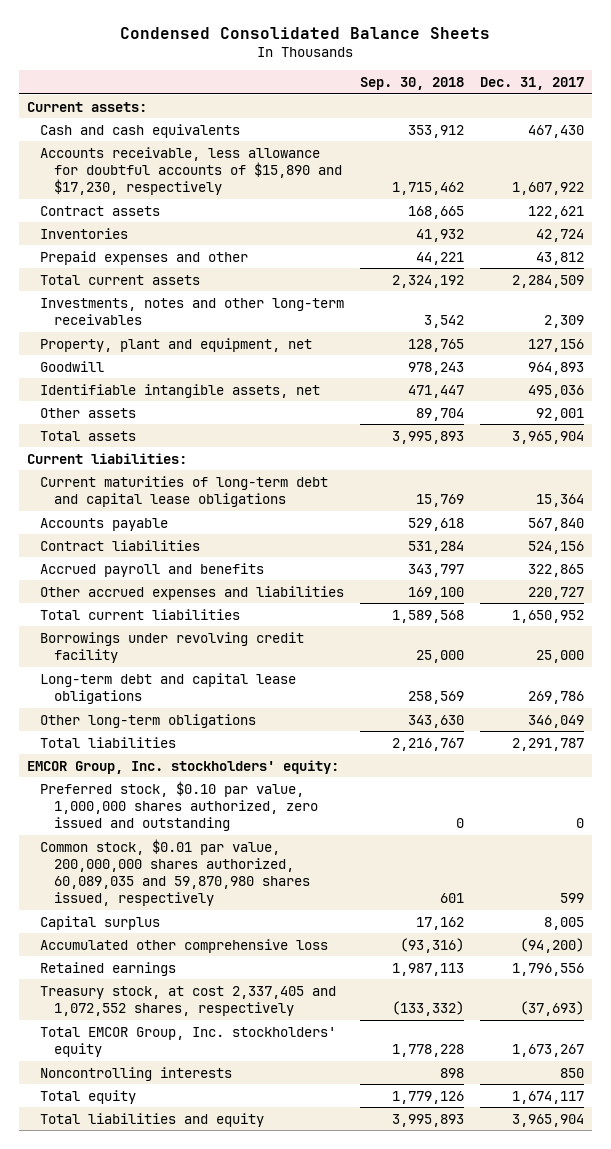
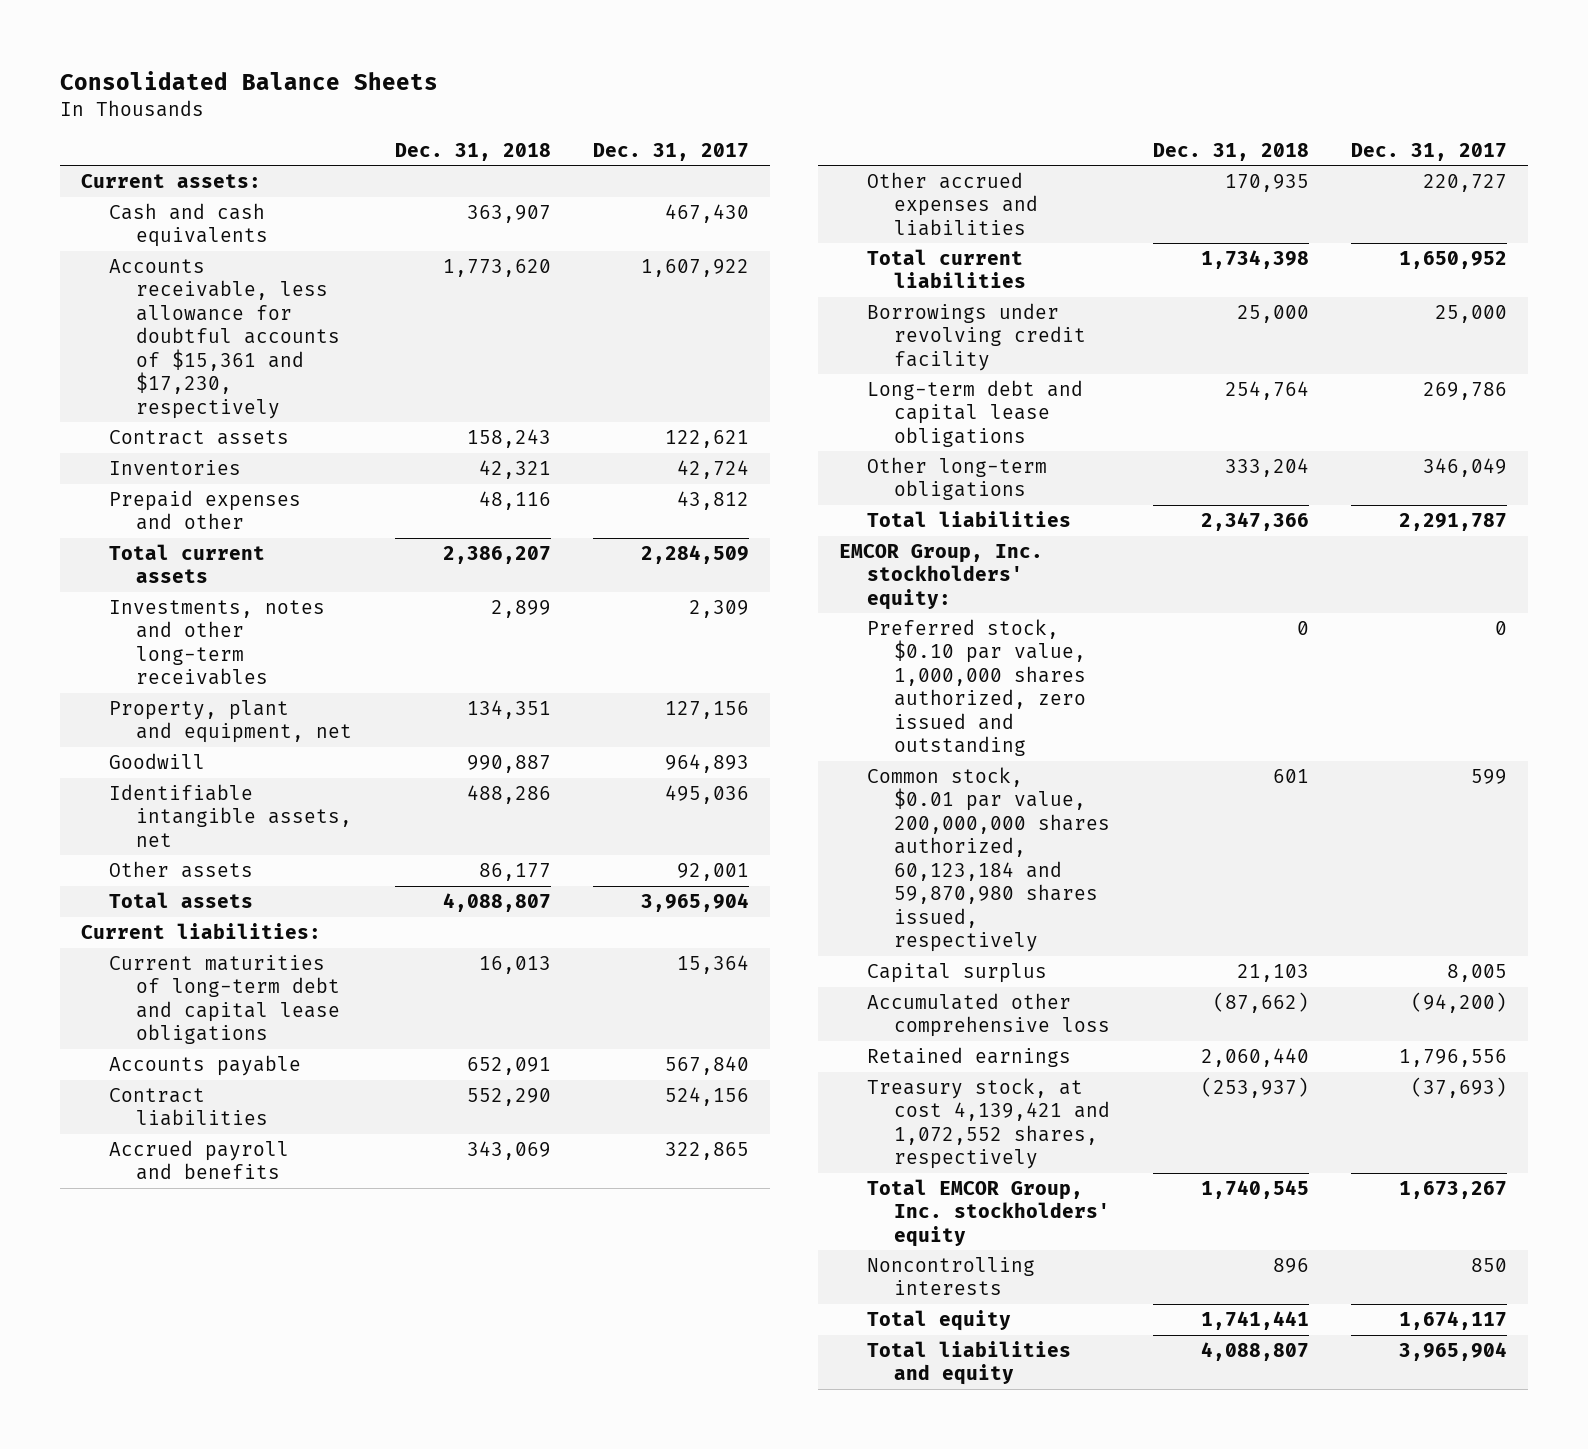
[120,27,491,40] Condensed Consolidated Balance Sheets -> [59,70,438,90] Consolidated Balance Sheets
[360,77,465,91] Sep. 30, 2018 -> none
none -> [394,142,551,161] Dec. 31, 2018
[40,146,343,196] Accounts receivable, less allowance for doubtful accounts of $15,890 and $17,230, respectively -> [108,258,341,419] Accounts receivable, less allowance for doubtful accounts of $15,361 and $17,230, respectively
[40,838,311,907] Common stock, $0.01 par value, 200,000,000 shares authorized, 60,089,035 and 59,870,980 shares issued, respectively -> [866,766,1111,952] Common stock, $0.01 par value, 200,000,000 shares authorized, 60,123,184 and 59,870,980 shares issued, respectively
[40,985,337,1016] Treasury stock, at cost 2,337,405 and 1,072,552 shares, respectively -> [866,1077,1111,1170] Treasury stock, at cost 4,139,421 and 1,072,552 shares, respectively

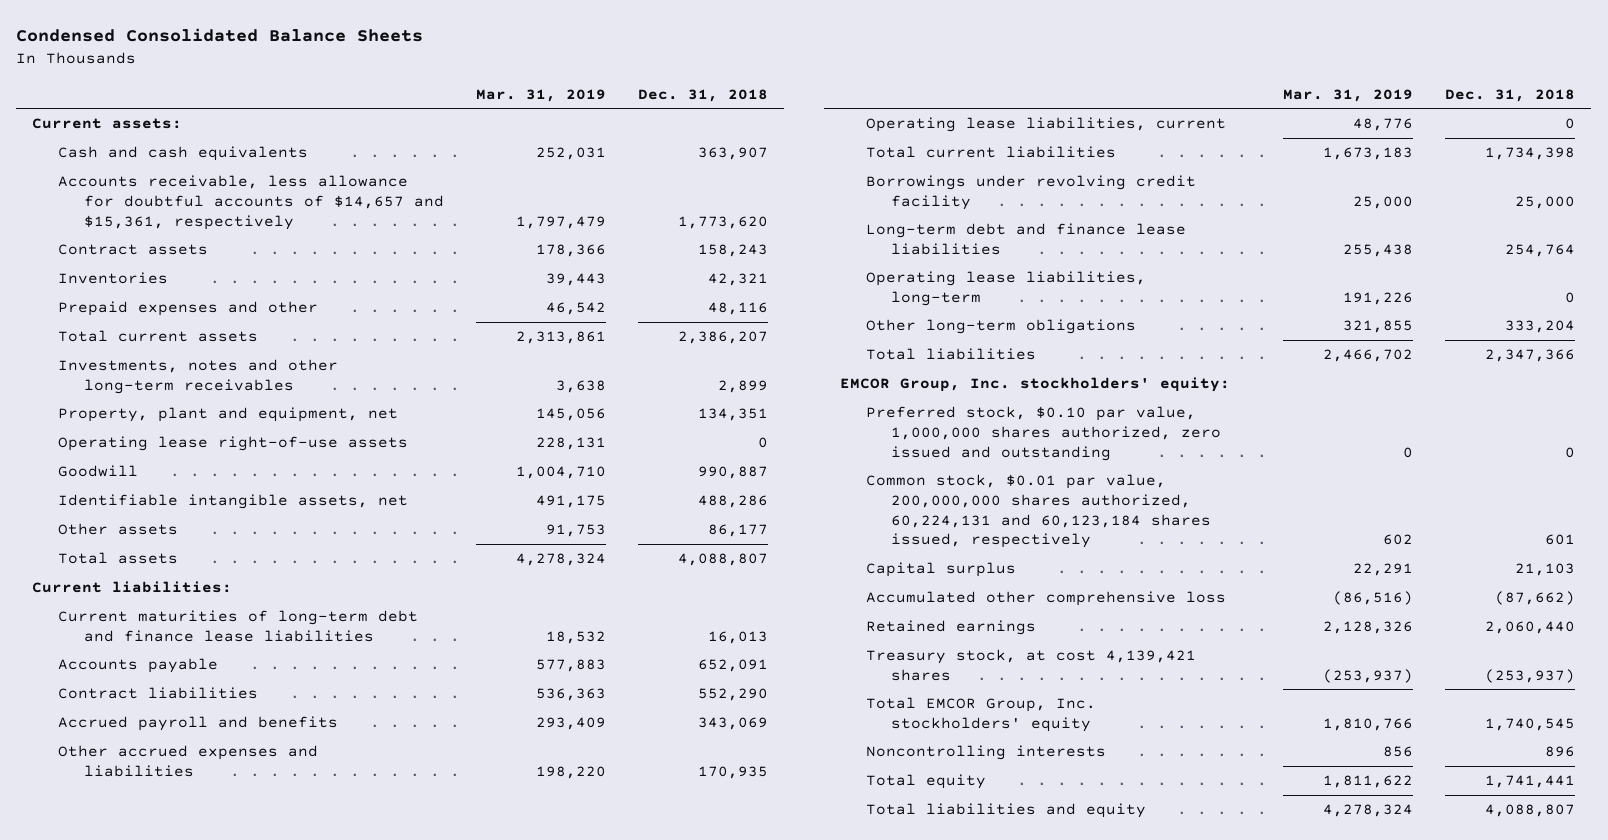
[59,70,438,90] Consolidated Balance Sheets -> [16,28,424,43] Condensed Consolidated Balance Sheets
[592,142,749,161] Dec. 31, 2017 -> none
none -> [475,88,606,102] Mar. 31, 2019
[108,258,341,419] Accounts receivable, less allowance for doubtful accounts of $15,361 and $17,230, respectively -> [57,175,444,230] Accounts receivable, less allowance for doubtful accounts of $14,657 and $15,361, respectively
none -> [57,436,408,452] Operating lease right-of-use assets
[108,954,341,1045] Current maturities of long-term debt and capital lease obligations -> [57,610,418,642] Current maturities of long-term debt and finance lease liabilities
none -> [865,117,1226,133] Operating lease liabilities, current
[866,379,1083,447] Long-term debt and capital lease obligations -> [865,223,1186,255] Long-term debt and finance lease liabilities
none -> [865,271,1146,306] Operating lease liabilities, long-term
[866,766,1111,952] Common stock, $0.01 par value, 200,000,000 shares authorized, 60,123,184 and 59,870,980 shares issued, respectively -> [865,474,1212,549] Common stock, $0.01 par value, 200,000,000 shares authorized, 60,224,131 and 60,123,184 shares issued, respectively
[866,1077,1111,1170] Treasury stock, at cost 4,139,421 and 1,072,552 shares, respectively -> [865,649,1196,681] Treasury stock, at cost 4,139,421 shares

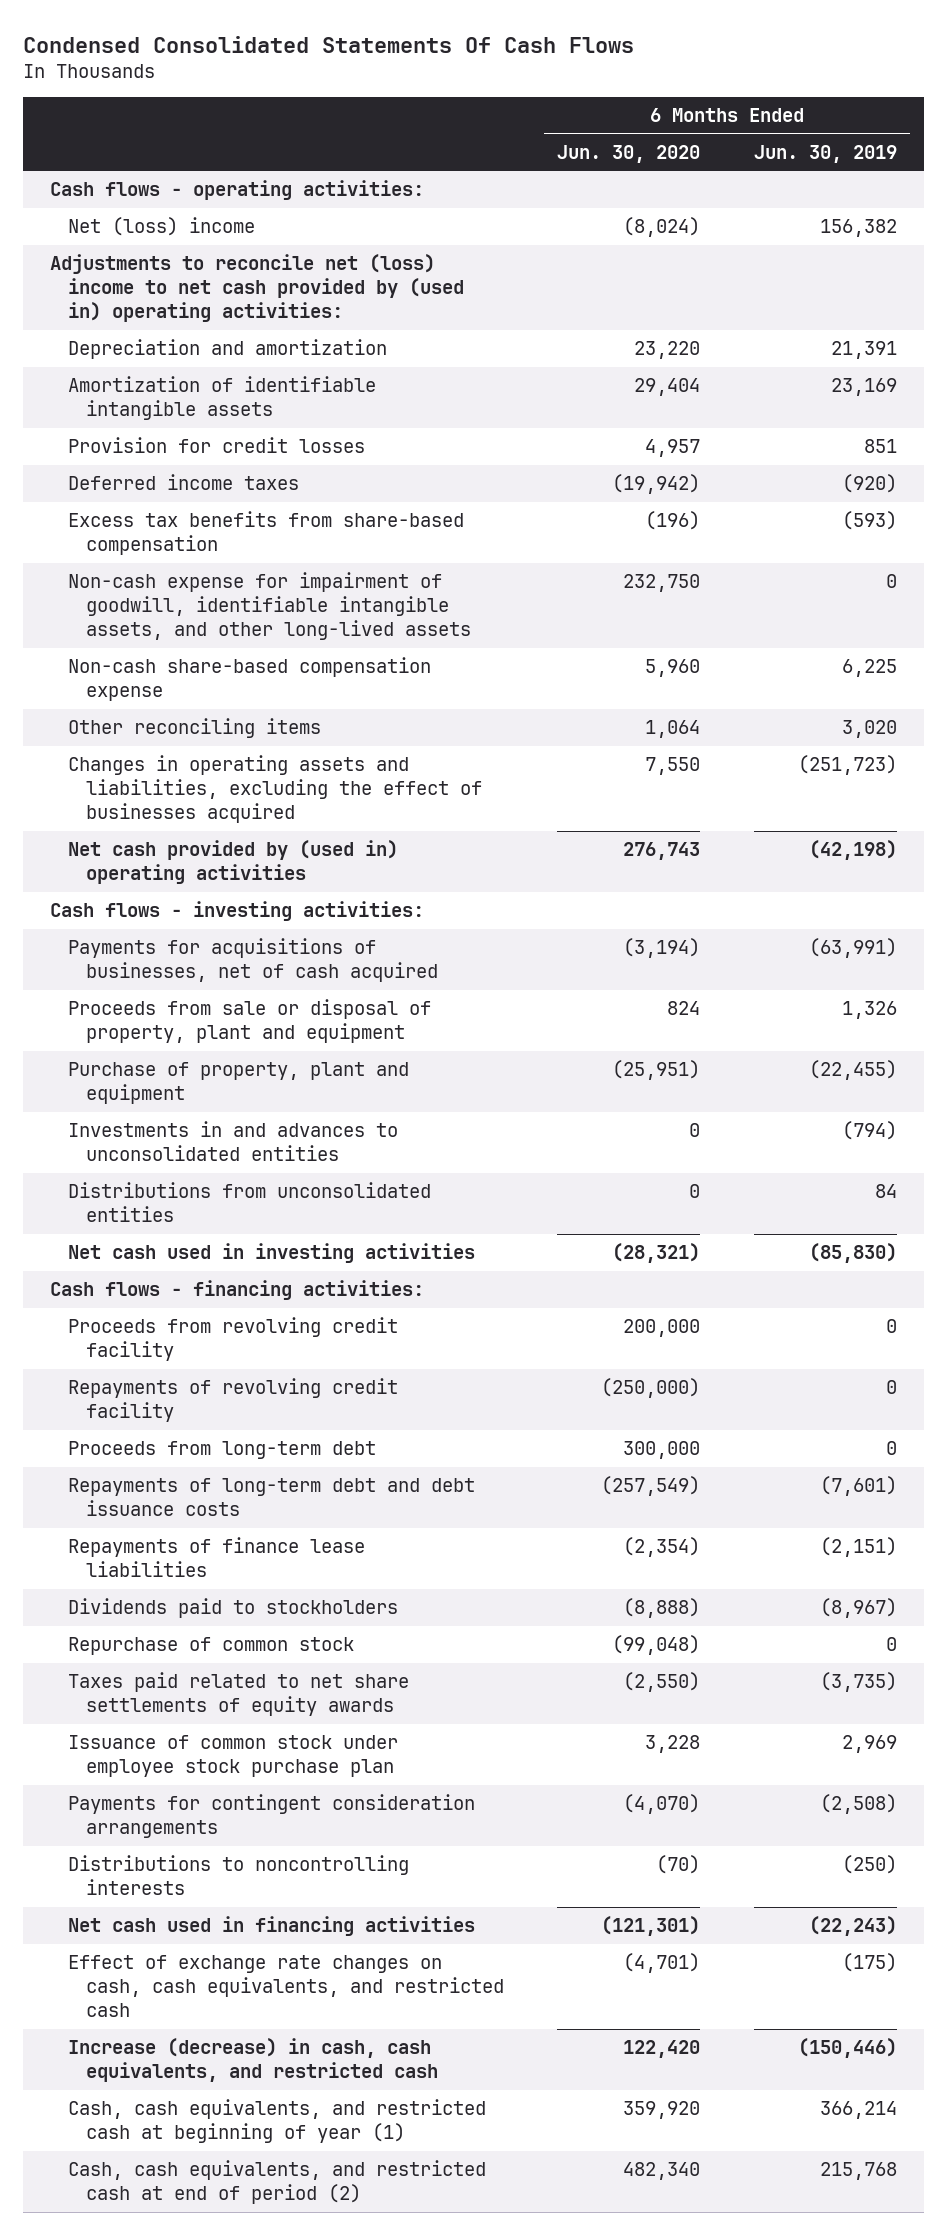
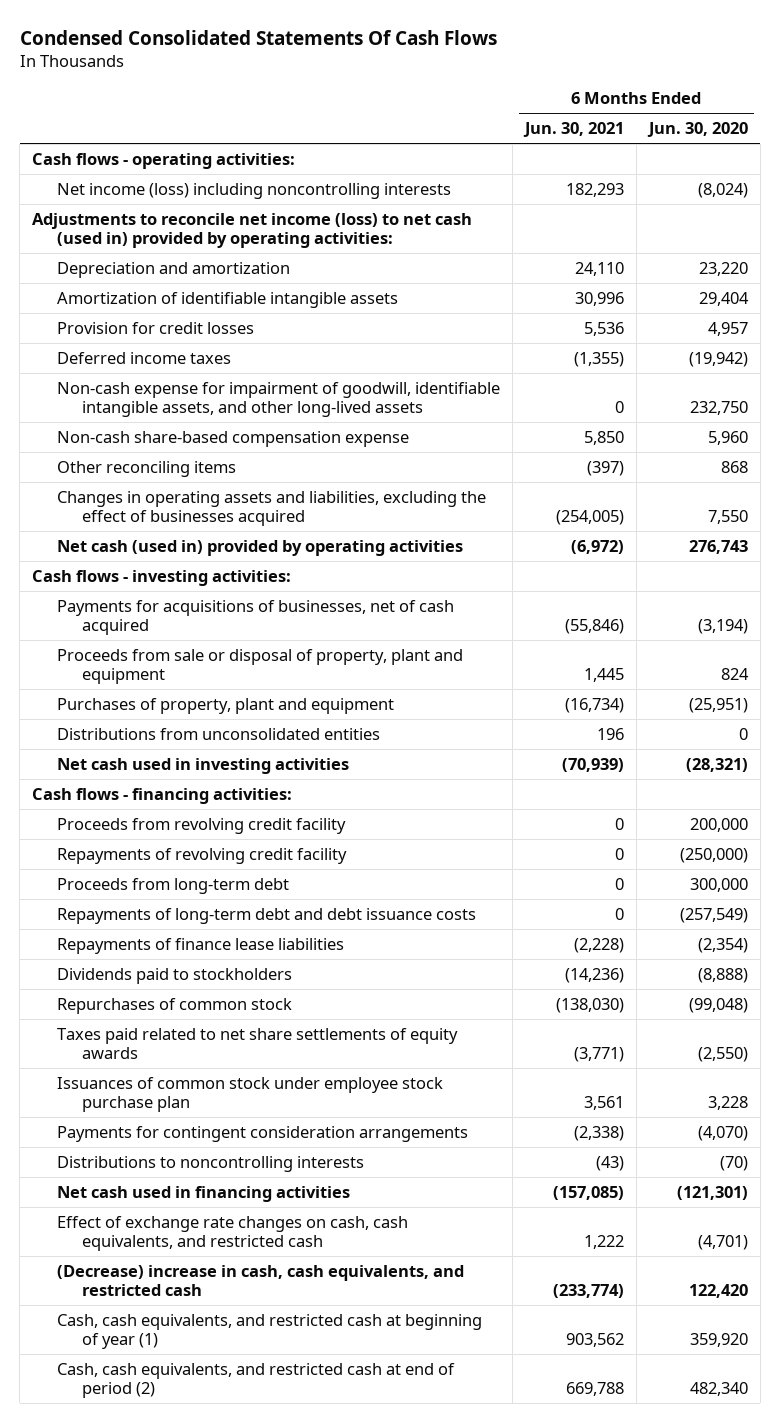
[753,144,897,163] Jun. 30, 2019 -> none
none -> [523,122,625,138] Jun. 30, 2021
[67,217,255,237] Net (loss) income -> [57,182,452,199] Net income (loss) including noncontrolling interests
[49,254,464,323] Adjustments to reconcile net (loss) income to net cash provided by (used in) operating activities: -> [32,212,473,248] Adjustments to reconcile net income (loss) to net cash (used in) provided by operating activities:
[67,511,464,556] Excess tax benefits from share-based compensation -> none
[645,720,701,739] 1,064 -> [720,460,748,473] 868
[67,840,398,885] Net cash provided by (used in) operating activities -> [57,539,464,556] Net cash (used in) provided by operating activities
[67,1121,398,1162] Investments in and advances to unconsolidated entities -> none
[67,1062,409,1105] Purchase of property, plant and equipment -> [57,697,395,714] Purchases of property, plant and equipment
[67,1637,354,1656] Repurchase of common stock -> [57,997,293,1014] Repurchases of common stock
[67,1735,398,1778] Issuance of common stock under employee stock purchase plan -> [57,1076,444,1112] Issuances of common stock under employee stock purchase plan
[67,2038,438,2083] Increase (decrease) in cash, cash equivalents, and restricted cash -> [57,1264,465,1296] (Decrease) increase in cash, cash equivalents, and restricted cash

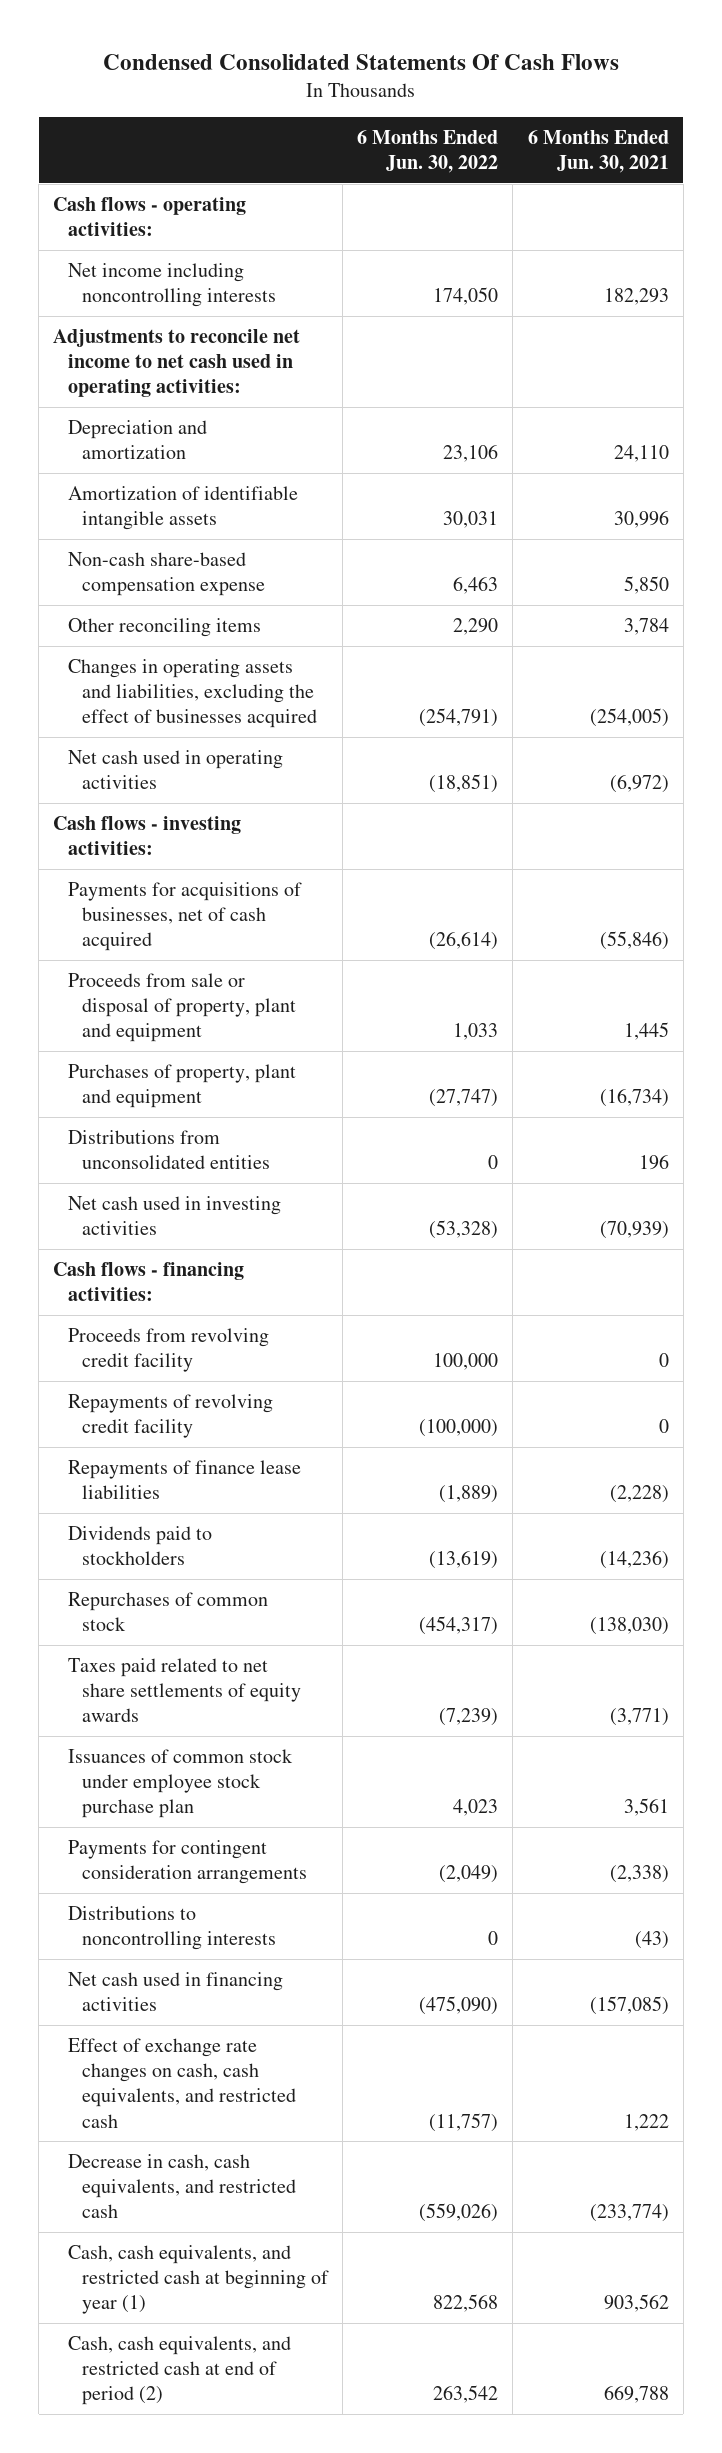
[646,122,748,138] Jun. 30, 2020 -> none
none -> [357,129,499,174] 6 Months Ended Jun. 30, 2022
[57,182,452,199] Net income (loss) including noncontrolling interests -> [67,262,276,308] Net income including noncontrolling interests
[32,212,473,248] Adjustments to reconcile net income (loss) to net cash (used in) provided by operating activities: -> [53,328,301,398] Adjustments to reconcile net income to net cash used in operating activities:
[57,321,255,334] Provision for credit losses -> none
[57,351,232,364] Deferred income taxes -> none
[57,381,501,417] Non-cash expense for impairment of goodwill, identifiable intangible assets, and other long-lived assets -> none
[587,460,625,476] (397) -> [623,617,669,635] 3,784
[57,539,464,556] Net cash (used in) provided by operating activities -> [67,749,283,790] Net cash used in operating activities
[57,877,290,894] Proceeds from long-term debt -> none
[57,907,477,924] Repayments of long-term debt and debt issuance costs -> none
[57,1264,465,1296] (Decrease) increase in cash, cash equivalents, and restricted cash -> [67,2153,296,2219] Decrease in cash, cash equivalents, and restricted cash

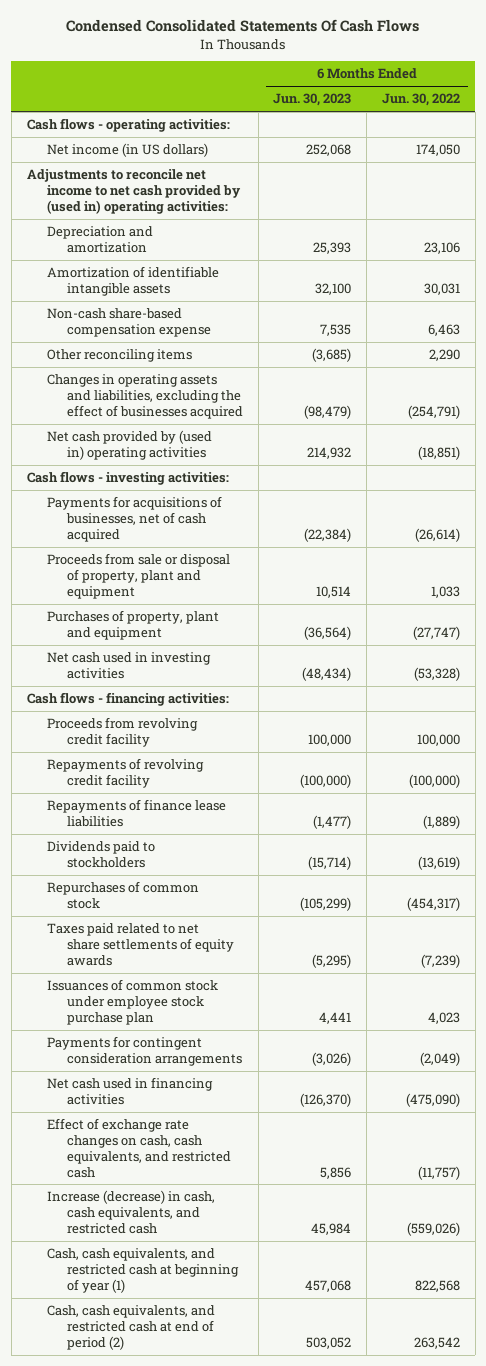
[527,129,669,174] 6 Months Ended Jun. 30, 2021 -> none
none -> [273,93,352,107] Jun. 30, 2023
[67,262,276,308] Net income including noncontrolling interests -> [46,143,208,158] Net income (in US dollars)
[53,328,301,398] Adjustments to reconcile net income to net cash used in operating activities: -> [26,169,241,214] Adjustments to reconcile net income to net cash provided by (used in) operating activities:
[67,749,283,790] Net cash used in operating activities -> [46,430,212,460] Net cash provided by (used in) operating activities
[67,1129,270,1170] Distributions from unconsolidated entities -> none
[67,1905,276,1951] Distributions to noncontrolling interests -> none
[67,2153,296,2219] Decrease in cash, cash equivalents, and restricted cash -> [46,1190,215,1234] Increase (decrease) in cash, cash equivalents, and restricted cash

